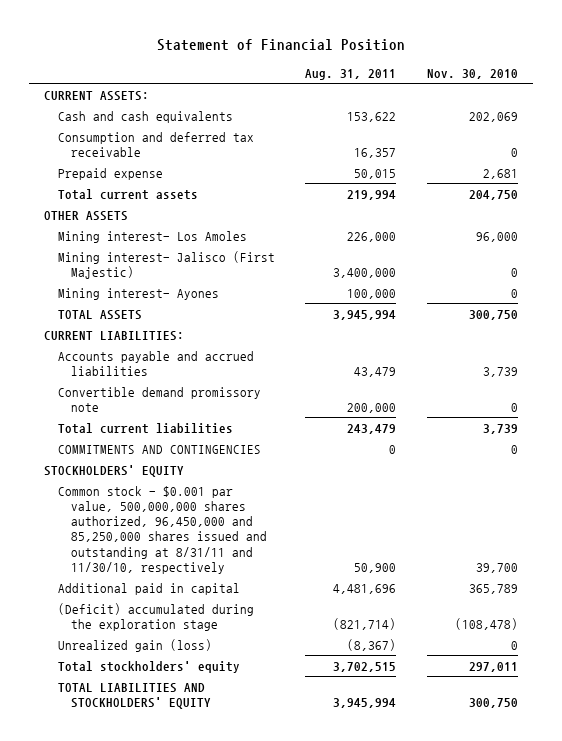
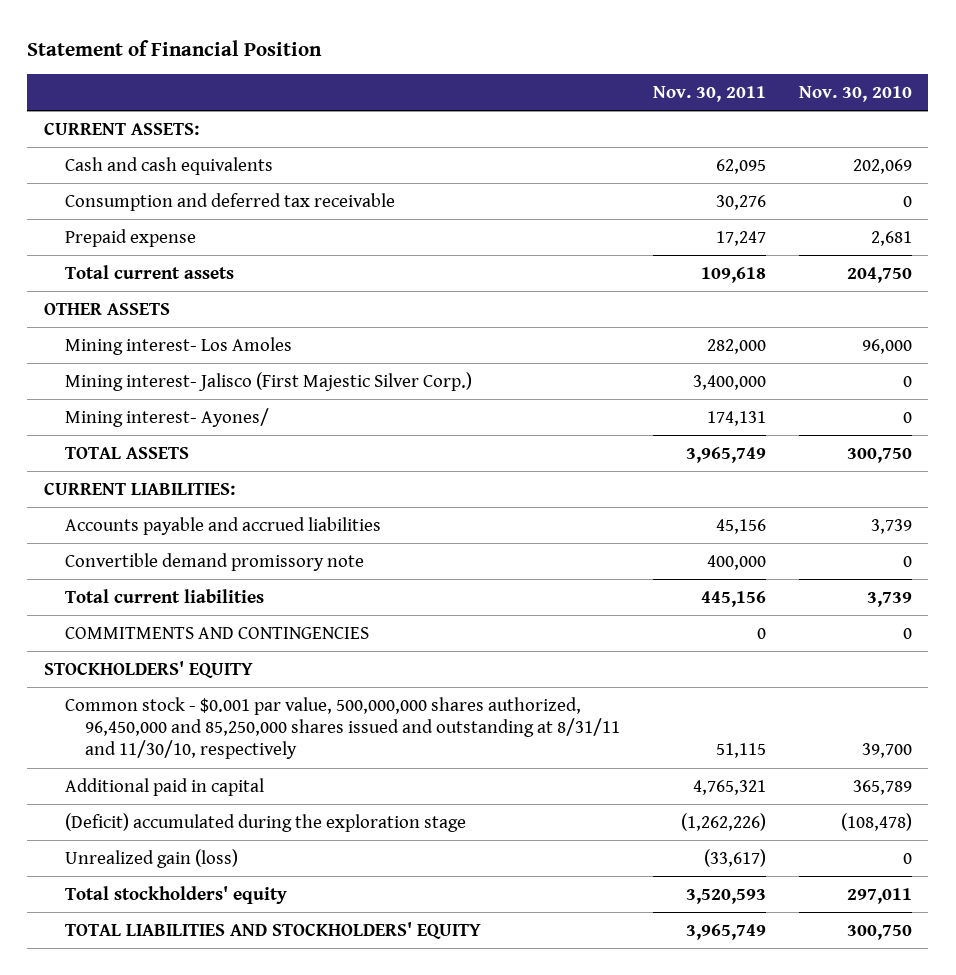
[305,68,397,80] Aug. 31, 2011 -> none
none -> [653,85,767,102] Nov. 30, 2011
[57,250,275,279] Mining interest- Jalisco (First Majestic) -> [64,371,472,391] Mining interest- Jalisco (First Majestic Silver Corp.)
[57,287,219,300] Mining interest- Ayones -> [64,407,269,427] Mining interest- Ayones/

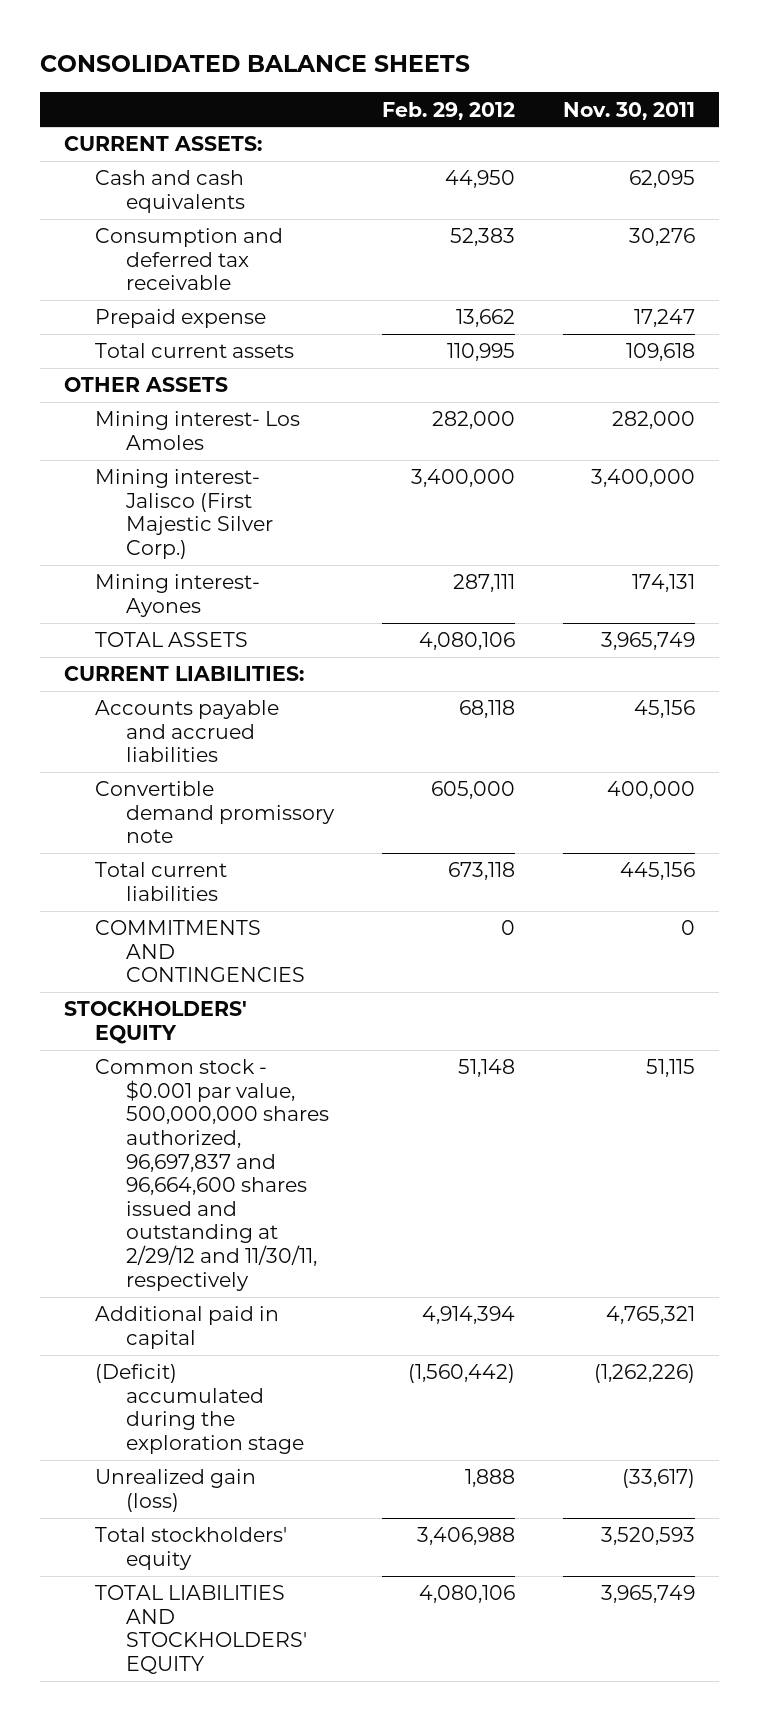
[27,39,323,56] Statement of Financial Position -> [40,54,471,72] CONSOLIDATED BALANCE SHEETS
[798,85,912,102] Nov. 30, 2010 -> none
none -> [382,101,516,120] Feb. 29, 2012
[64,407,269,427] Mining interest- Ayones/ -> [95,574,261,617] Mining interest- Ayones
[64,696,621,760] Common stock - $0.001 par value, 500,000,000 shares authorized, 96,450,000 and 85,250,000 shares issued and outstanding at 8/31/11 and 11/30/10, respectively -> [95,1059,330,1291] Common stock - $0.001 par value, 500,000,000 shares authorized, 96,697,837 and 96,664,600 shares issued and outstanding at 2/29/12 and 11/30/11, respectively

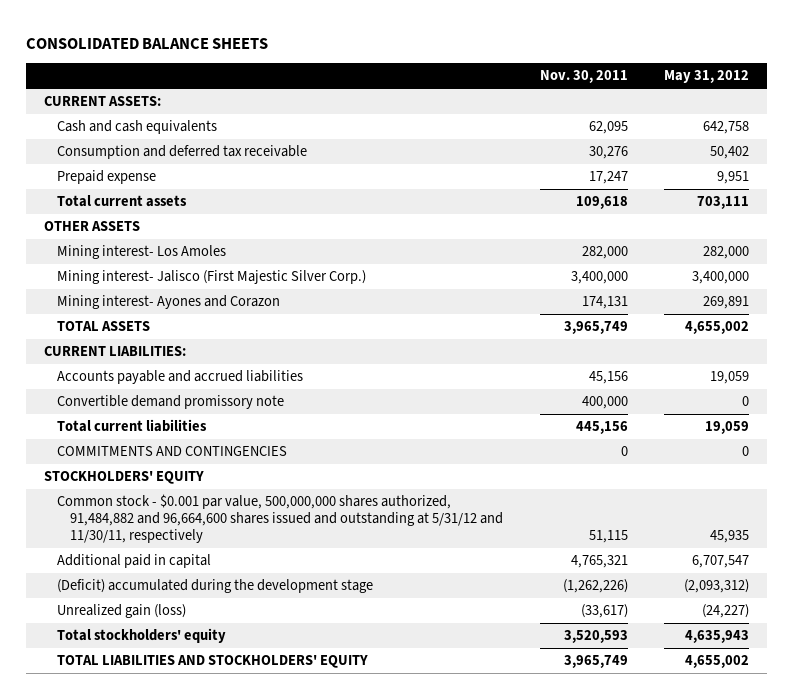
[382,101,516,120] Feb. 29, 2012 -> none
none -> [663,70,749,84] May 31, 2012
[95,574,261,617] Mining interest- Ayones -> [57,295,281,310] Mining interest- Ayones and Corazon
[95,1059,330,1291] Common stock - $0.001 par value, 500,000,000 shares authorized, 96,697,837 and 96,664,600 shares issued and outstanding at 2/29/12 and 11/30/11, respectively -> [57,494,504,543] Common stock - $0.001 par value, 500,000,000 shares authorized, 91,484,882 and 96,664,600 shares issued and outstanding at 5/31/12 and 11/30/11, respectively
[95,1364,305,1455] (Deficit) accumulated during the exploration stage -> [57,579,374,594] (Deficit) accumulated during the development stage

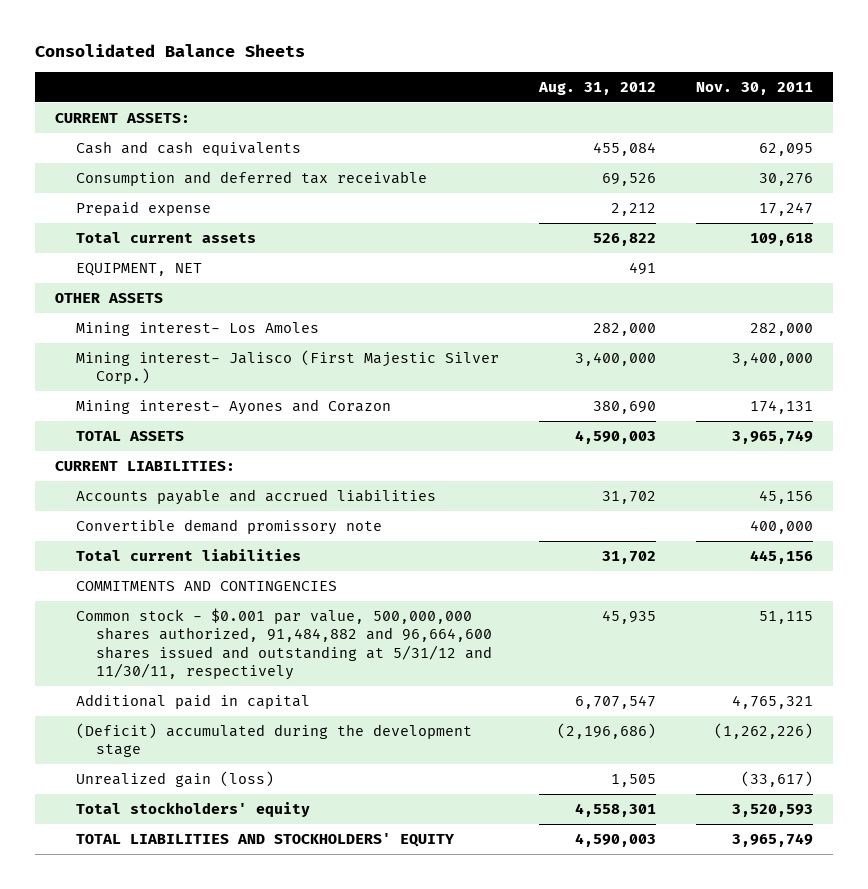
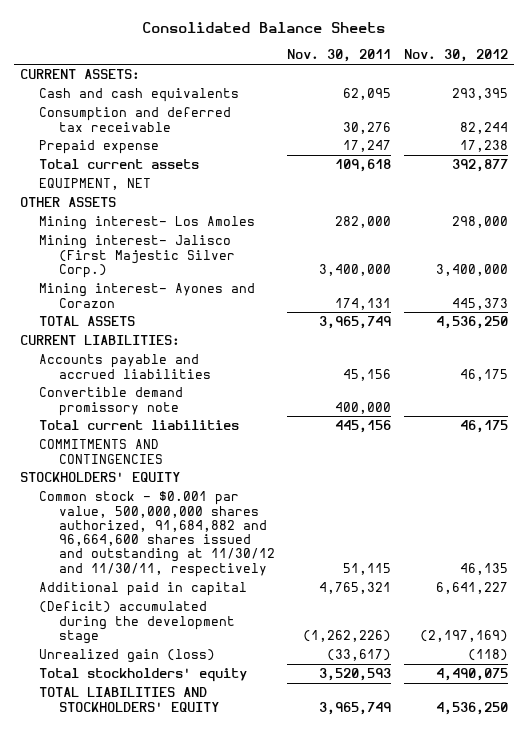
[537,81,656,95] Aug. 31, 2012 -> none
none -> [404,49,509,63] Nov. 30, 2012
none -> [20,472,181,483] STOCKHOLDERS' EQUITY
[75,607,493,681] Common stock - $0.001 par value, 500,000,000 shares authorized, 91,484,882 and 96,664,600 shares issued and outstanding at 5/31/12 and 11/30/11, respectively -> [39,491,275,577] Common stock - $0.001 par value, 500,000,000 shares authorized, 91,684,882 and 96,664,600 shares issued and outstanding at 11/30/12 and 11/30/11, respectively

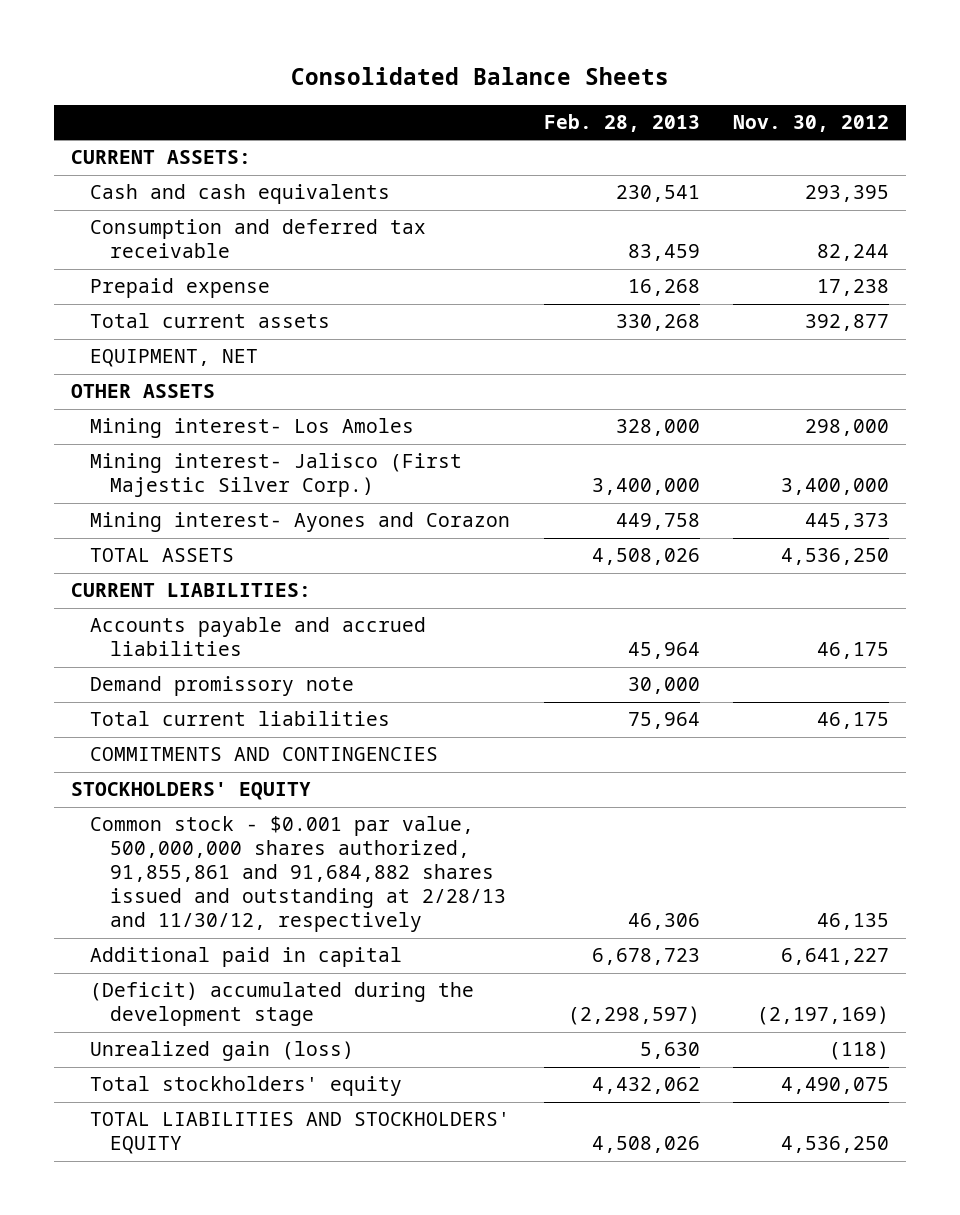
[287,49,392,63] Nov. 30, 2011 -> none
none -> [543,114,700,133] Feb. 28, 2013
[39,387,184,416] Convertible demand promissory note -> [90,676,355,697] Demand promissory note
[39,491,275,577] Common stock - $0.001 par value, 500,000,000 shares authorized, 91,684,882 and 96,664,600 shares issued and outstanding at 11/30/12 and 11/30/11, respectively -> [90,816,506,933] Common stock - $0.001 par value, 500,000,000 shares authorized, 91,855,861 and 91,684,882 shares issued and outstanding at 2/28/13 and 11/30/12, respectively

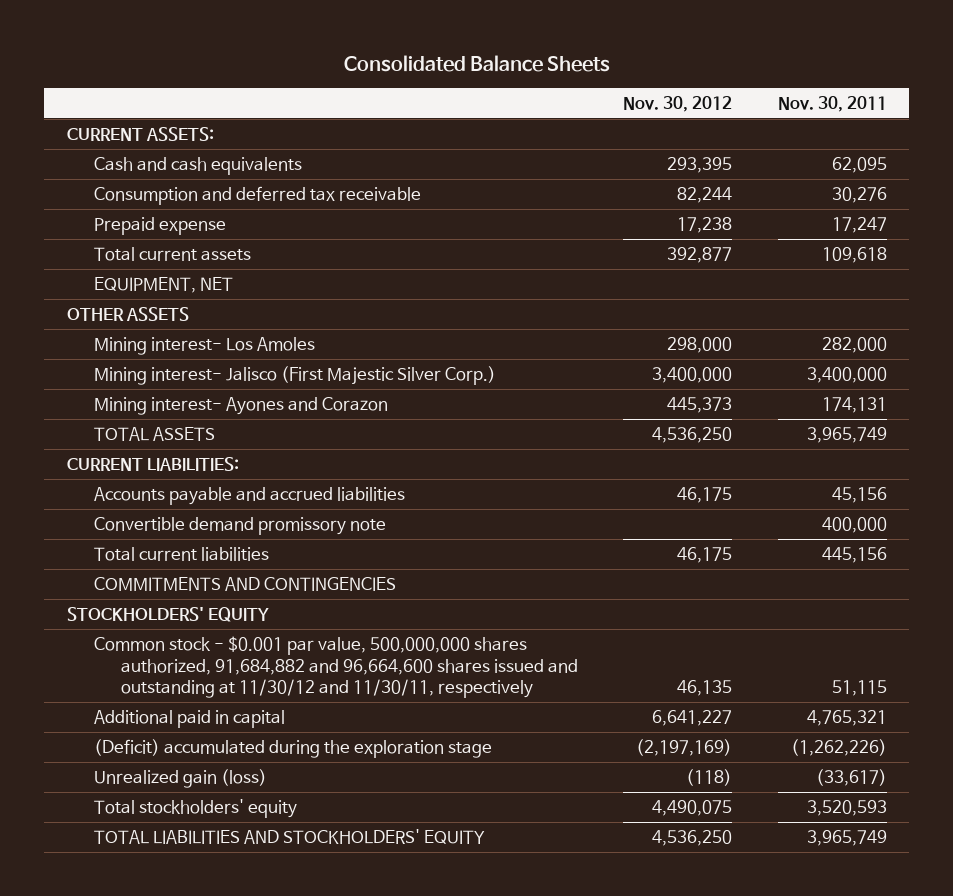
[543,114,700,133] Feb. 28, 2013 -> none
none -> [777,95,887,112] Nov. 30, 2011
[90,676,355,697] Demand promissory note -> [93,517,386,536] Convertible demand promissory note
[90,816,506,933] Common stock - $0.001 par value, 500,000,000 shares authorized, 91,855,861 and 91,684,882 shares issued and outstanding at 2/28/13 and 11/30/12, respectively -> [93,636,579,698] Common stock - $0.001 par value, 500,000,000 shares authorized, 91,684,882 and 96,664,600 shares issued and outstanding at 11/30/12 and 11/30/11, respectively
[90,982,475,1027] (Deficit) accumulated during the development stage -> [93,739,492,759] (Deficit) accumulated during the exploration stage

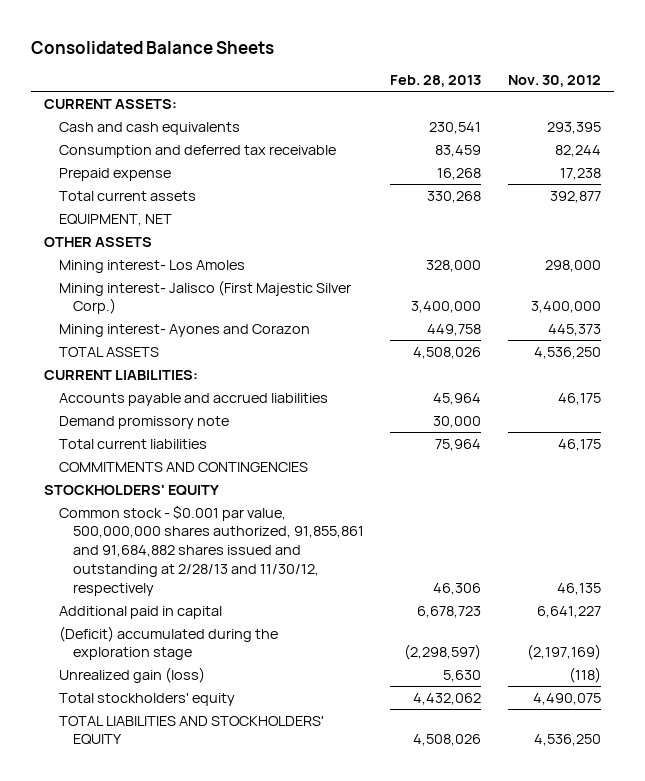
[777,95,887,112] Nov. 30, 2011 -> none
none -> [390,74,482,87] Feb. 28, 2013
[93,517,386,536] Convertible demand promissory note -> [58,415,229,429] Demand promissory note
[93,636,579,698] Common stock - $0.001 par value, 500,000,000 shares authorized, 91,684,882 and 96,664,600 shares issued and outstanding at 11/30/12 and 11/30/11, respectively -> [58,504,365,596] Common stock - $0.001 par value, 500,000,000 shares authorized, 91,855,861 and 91,684,882 shares issued and outstanding at 2/28/13 and 11/30/12, respectively

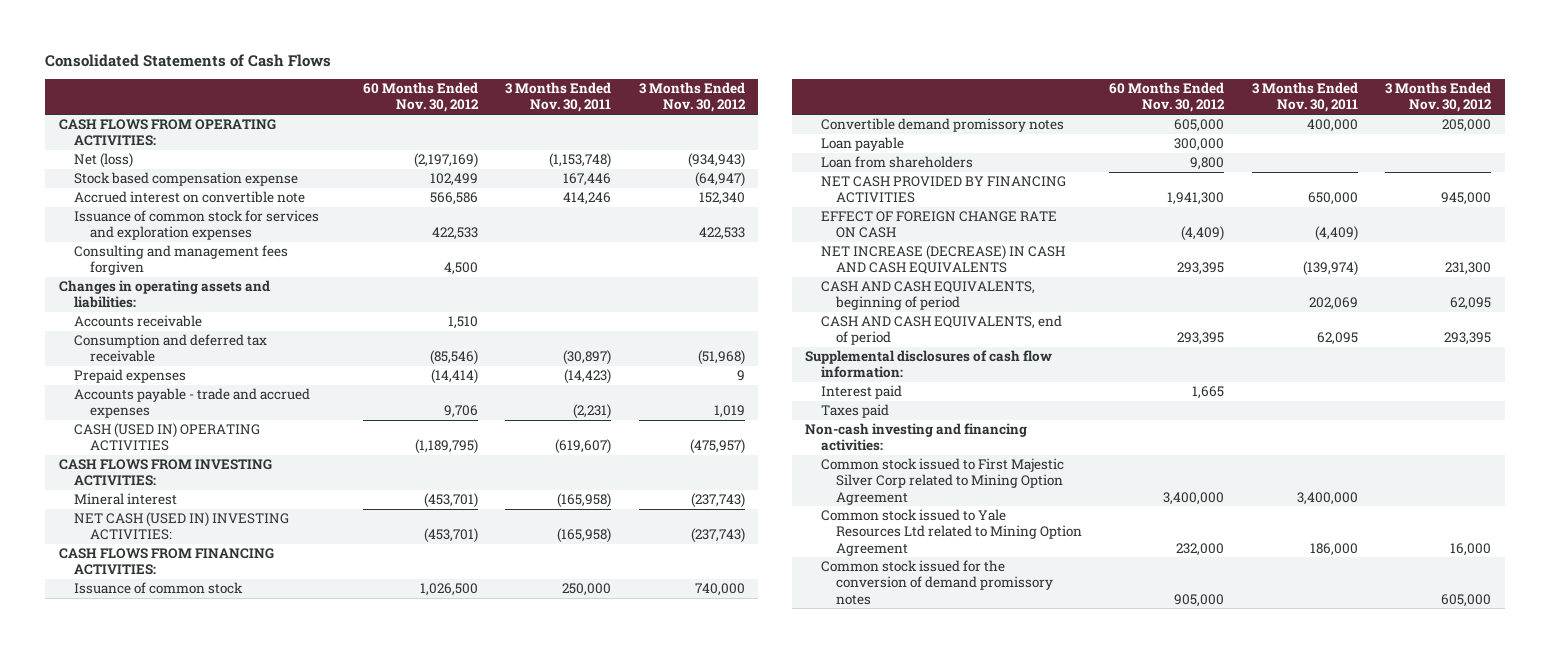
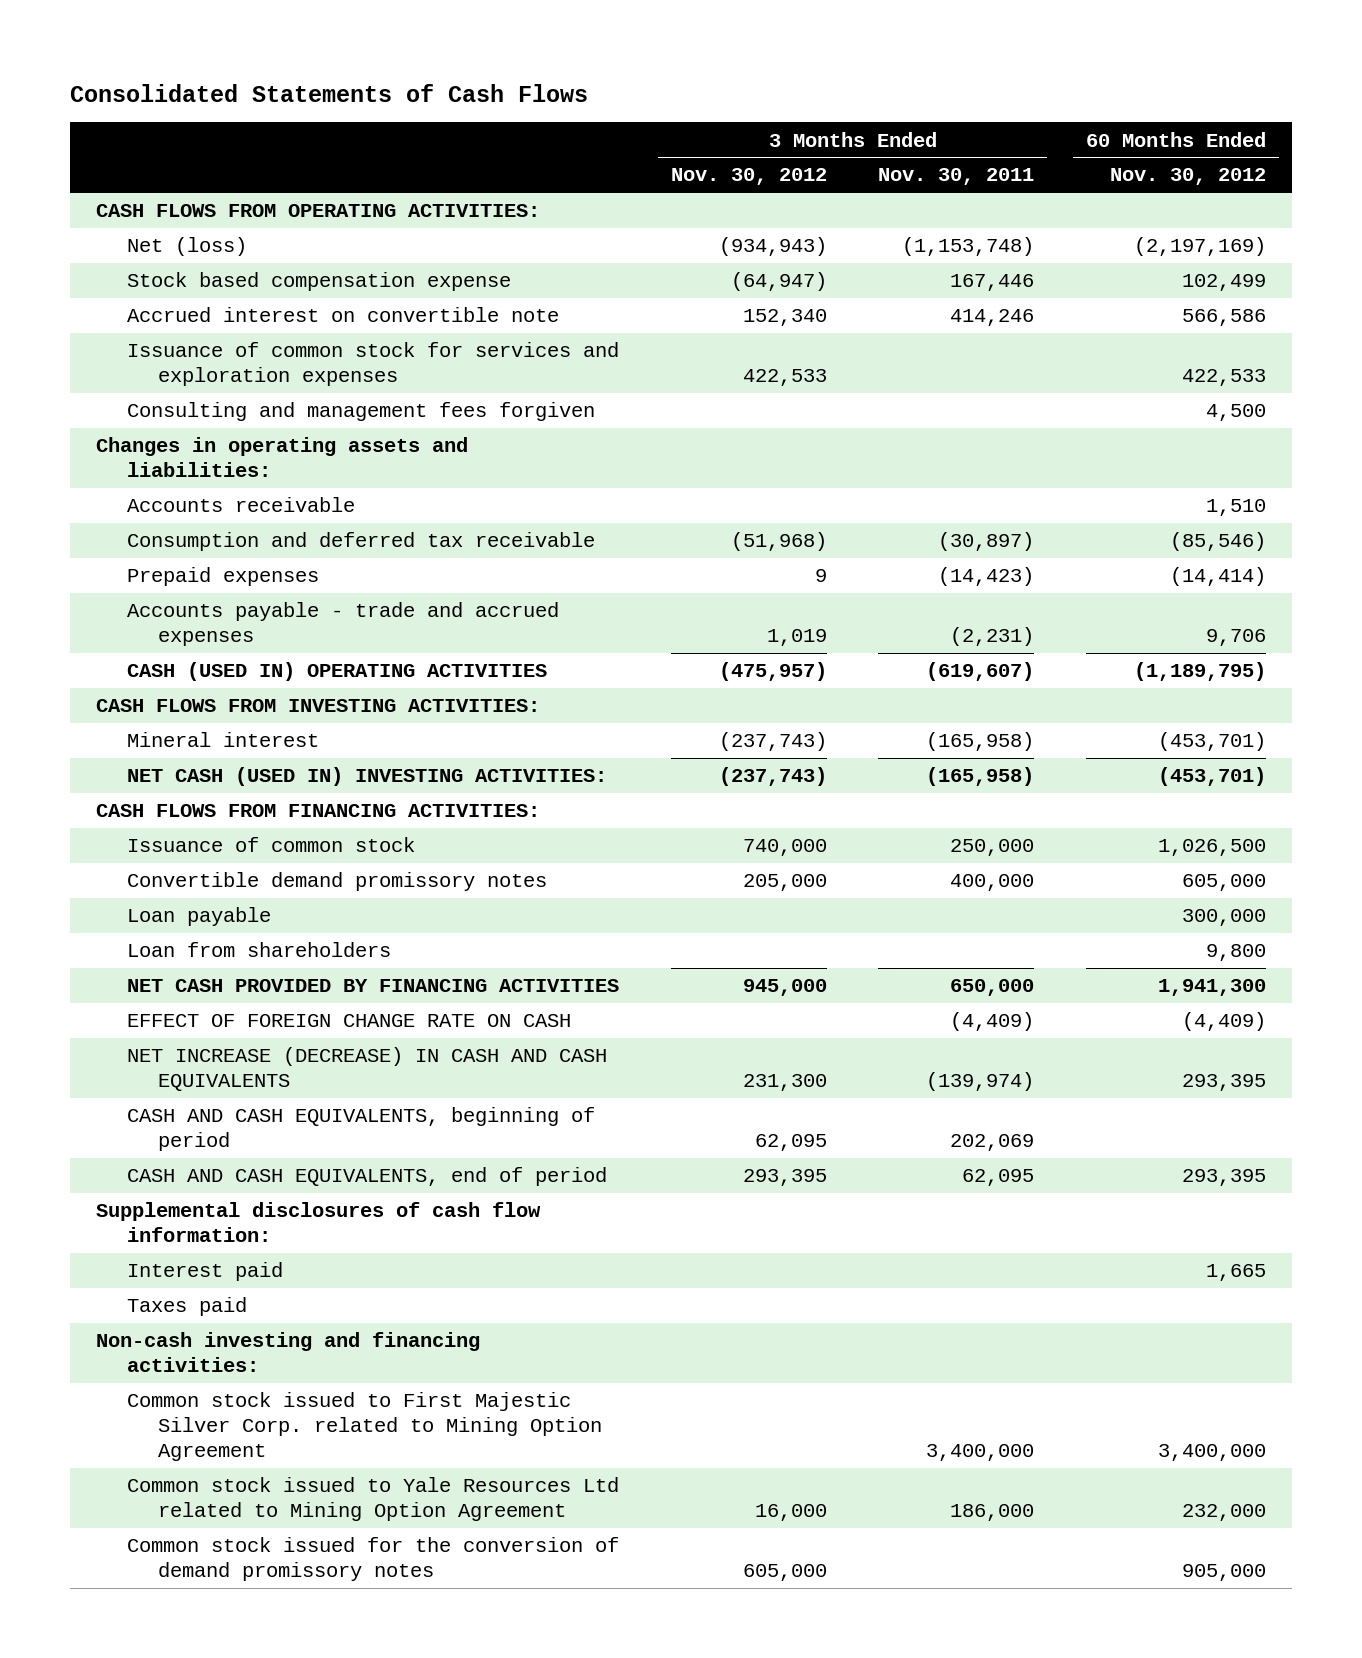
[820,458,1064,505] Common stock issued to First Majestic Silver Corp related to Mining Option Agreement -> [126,1392,602,1462] Common stock issued to First Majestic Silver Corp. related to Mining Option Agreement

